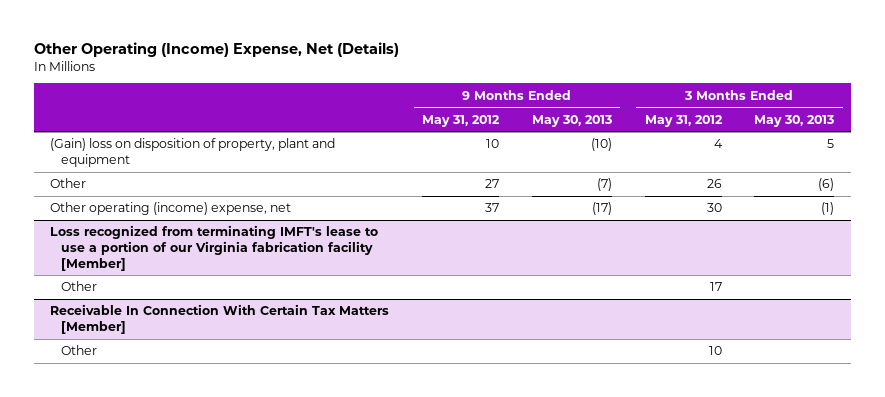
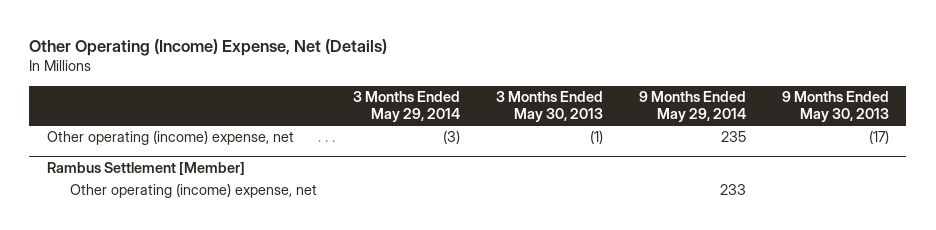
[422,114,501,127] May 31, 2012 -> none
[644,114,723,127] May 31, 2012 -> none
none -> [353,91,461,123] 3 Months Ended May 29, 2014
none -> [638,91,746,123] 9 Months Ended May 29, 2014
[50,138,336,168] (Gain) loss on disposition of property, plant and equipment -> none
[50,178,87,189] Other -> none
[50,225,379,271] Loss recognized from terminating IMFT's lease to use a portion of our Virginia fabrication facility [Member] -> none
[61,281,98,292] Other -> none
[50,304,390,335] Receivable In Connection With Certain Tax Matters [Member] -> none
[61,345,98,356] Other -> none
none -> [47,161,246,175] Rambus Settlement [Member]
none -> [70,183,318,199] Other operating (income) expense, net

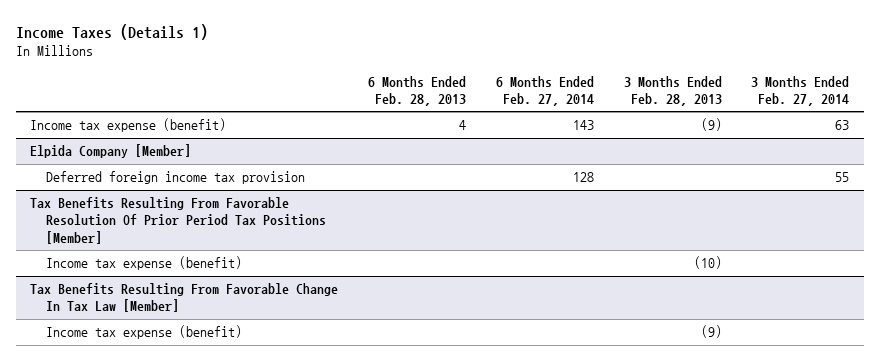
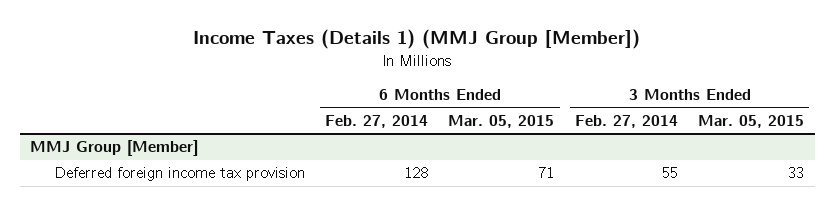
[15,23,208,40] Income Taxes (Details 1) -> [193,29,641,50] Income Taxes (Details 1) (MMJ Group [Member])
[368,75,467,106] 6 Months Ended Feb. 28, 2013 -> none
[623,75,722,106] 3 Months Ended Feb. 28, 2013 -> none
none -> [448,115,555,129] Mar. 05, 2015
none -> [698,115,805,129] Mar. 05, 2015
[30,118,227,133] Income tax expense (benefit) -> none
[30,144,192,159] Elpida Company [Member] -> [29,140,198,157] MMJ Group [Member]
[30,197,326,244] Tax Benefits Resulting From Favorable Resolution Of Prior Period Tax Positions [Member] -> none
[45,256,242,271] Income tax expense (benefit) -> none
[30,283,339,313] Tax Benefits Resulting From Favorable Change In Tax Law [Member] -> none
[45,325,242,340] Income tax expense (benefit) -> none

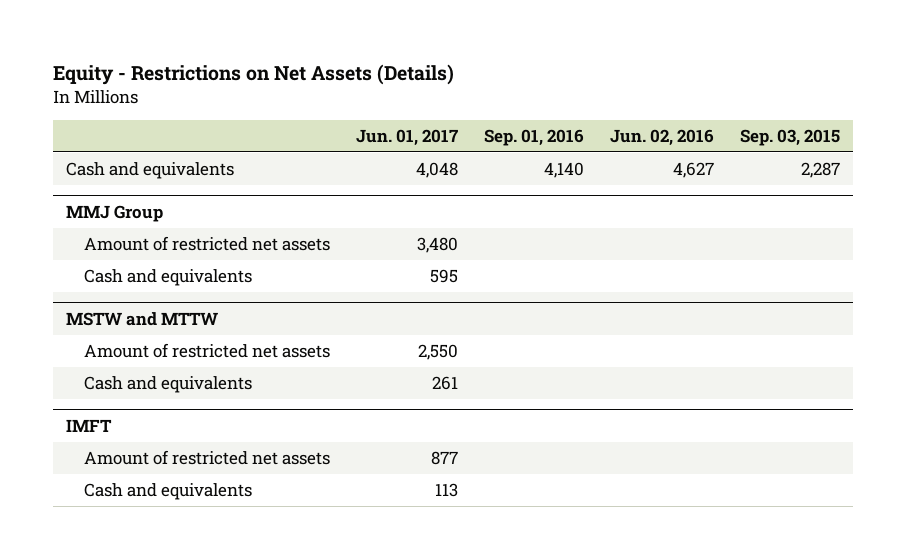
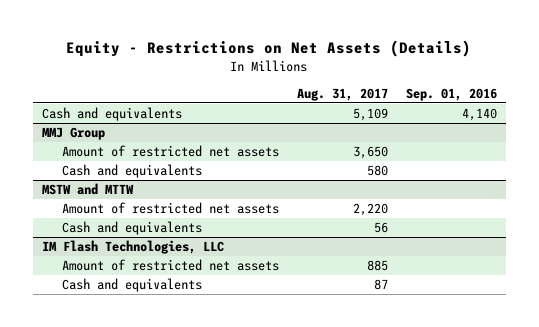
[356,128,459,146] Jun. 01, 2017 -> none
[610,128,715,146] Jun. 02, 2016 -> none
[740,128,841,146] Sep. 03, 2015 -> none
none -> [296,87,388,101] Aug. 31, 2017
[66,418,113,432] IMFT -> [42,240,225,255] IM Flash Technologies, LLC

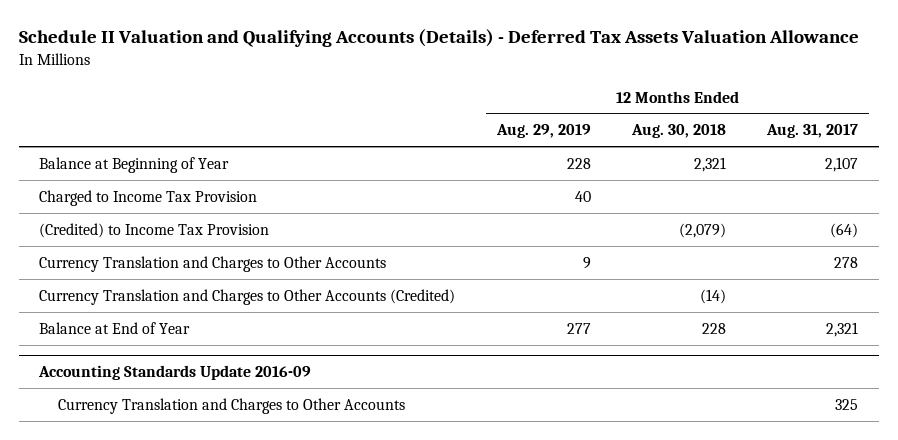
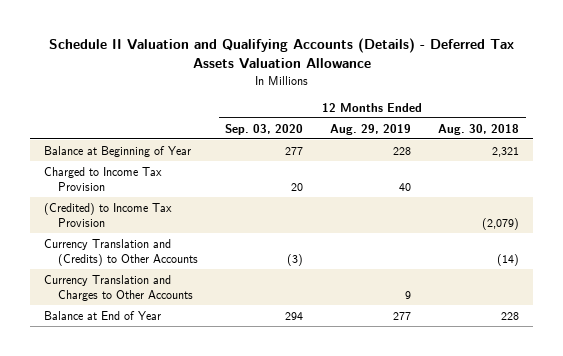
[766,124,859,139] Aug. 31, 2017 -> none
none -> [225,123,304,135] Sep. 03, 2020
none -> [43,238,199,267] Currency Translation and (Credits) to Other Accounts
[39,288,456,305] Currency Translation and Charges to Other Accounts (Credited) -> none
[38,364,312,380] Accounting Standards Update 2016-09 -> none
[57,397,405,414] Currency Translation and Charges to Other Accounts -> none

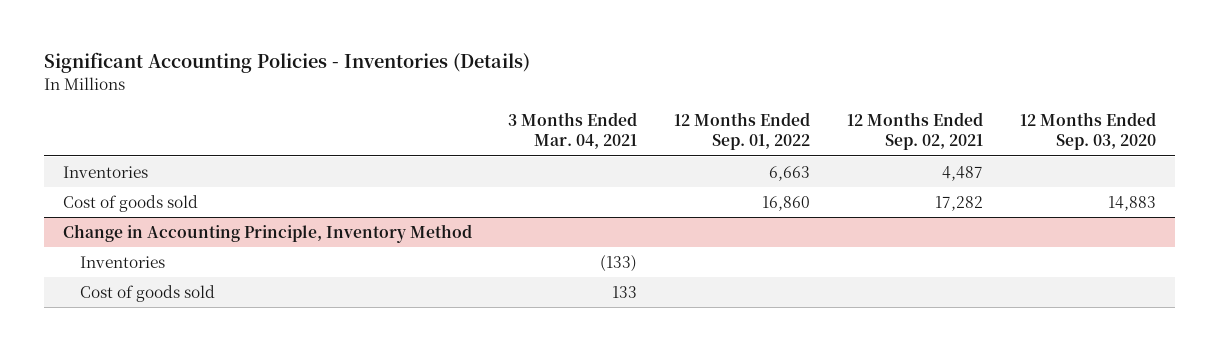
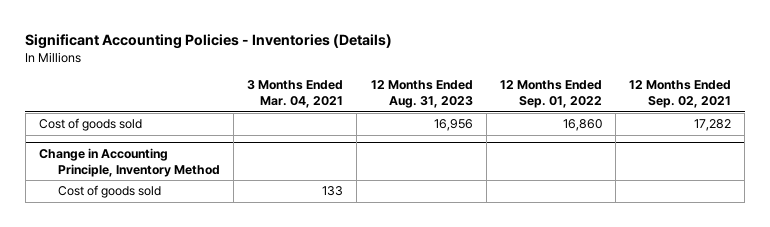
[1020,112,1157,151] 12 Months Ended Sep. 03, 2020 -> none
none -> [370,80,473,108] 12 Months Ended Aug. 31, 2023
[62,165,148,178] Inventories -> none
[79,255,165,268] Inventories -> none

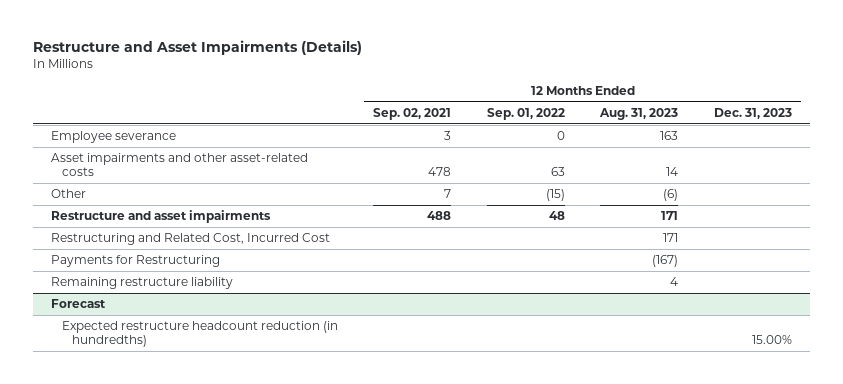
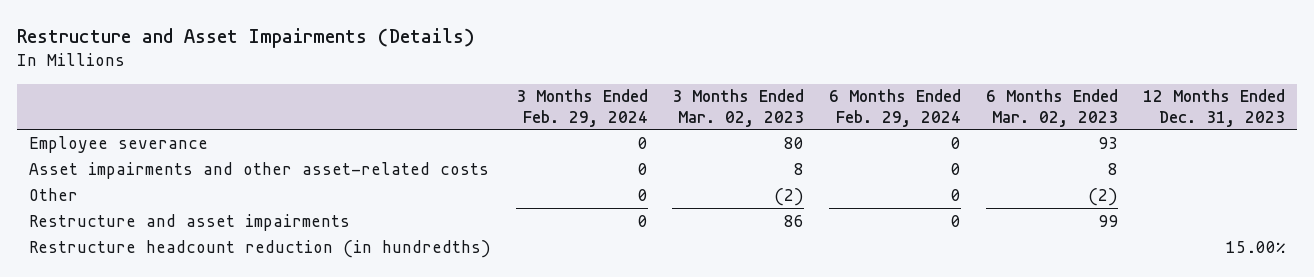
[373,108,452,121] Sep. 02, 2021 -> none
[486,108,565,121] Sep. 01, 2022 -> none
[599,108,679,121] Aug. 31, 2023 -> none
none -> [515,89,648,127] 3 Months Ended Feb. 29, 2024
none -> [672,89,805,127] 3 Months Ended Mar. 02, 2023
none -> [829,89,962,127] 6 Months Ended Feb. 29, 2024
none -> [985,89,1118,127] 6 Months Ended Mar. 02, 2023
[51,233,331,246] Restructuring and Related Cost, Incurred Cost -> none
[51,255,221,268] Payments for Restructuring -> none
[51,277,234,290] Remaining restructure liability -> none
[51,299,107,309] Forecast -> none
[61,321,338,348] Expected restructure headcount reduction (in hundredths) -> none
none -> [29,239,492,258] Restructure headcount reduction (in hundredths)

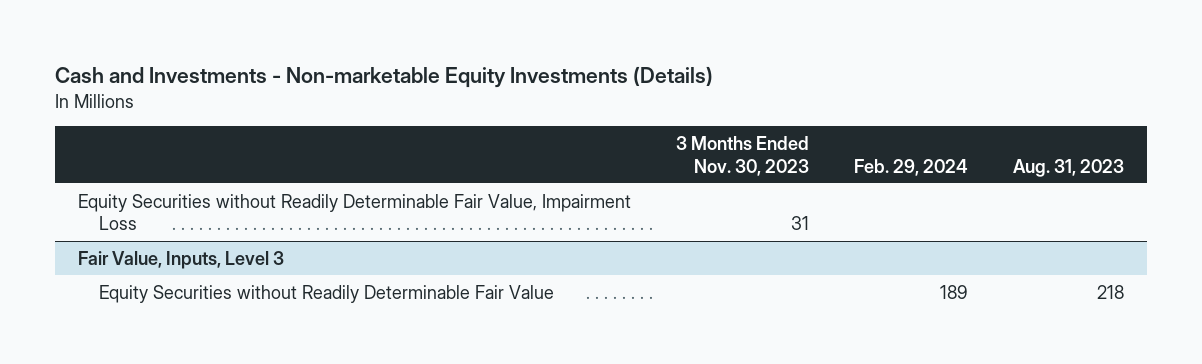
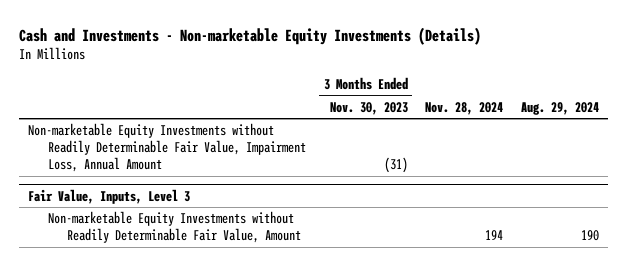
[854,158,969,176] Feb. 29, 2024 -> none
[1013,158,1125,177] Aug. 31, 2023 -> none
none -> [425,101,504,115] Nov. 28, 2024
none -> [521,101,600,115] Aug. 29, 2024
[77,193,631,231] Equity Securities without Readily Determinable Fair Value, Impairment Loss -> [28,123,306,173] Non-marketable Equity Investments without Readily Determinable Fair Value, Impairment Loss, Annual Amount
[790,216,809,231] 31 -> [383,157,408,174] (31)
[99,284,555,303] Equity Securities without Readily Determinable Fair Value -> [47,211,302,244] Non-marketable Equity Investments without Readily Determinable Fair Value, Amount

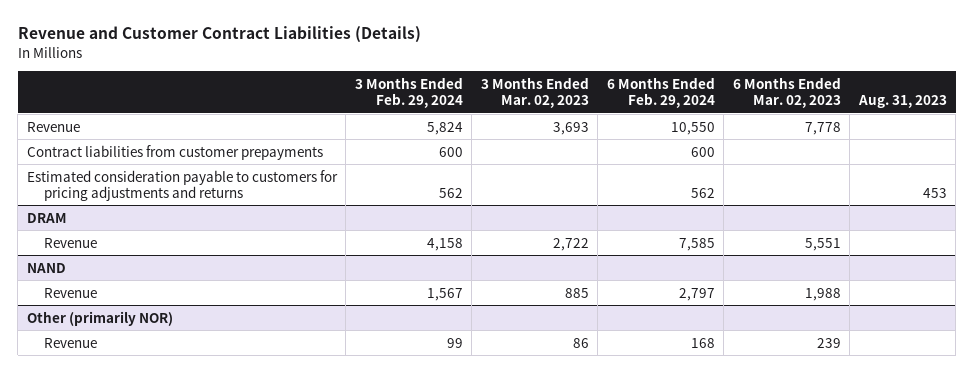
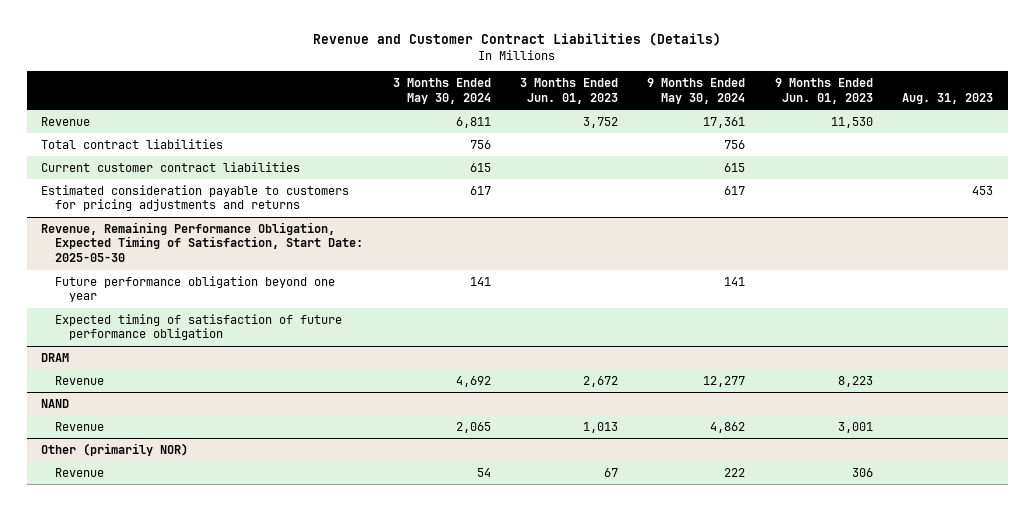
[354,76,463,108] 3 Months Ended Feb. 29, 2024 -> none
[480,76,589,108] 3 Months Ended Mar. 02, 2023 -> none
[606,76,715,108] 6 Months Ended Feb. 29, 2024 -> none
[732,76,841,108] 6 Months Ended Mar. 02, 2023 -> none
none -> [392,77,491,104] 3 Months Ended May 30, 2024
none -> [520,77,619,104] 3 Months Ended Jun. 01, 2023
none -> [647,77,746,104] 9 Months Ended May 30, 2024
none -> [774,77,873,104] 9 Months Ended Jun. 01, 2023
none -> [41,138,224,149] Total contract liabilities
[26,144,323,160] Contract liabilities from customer prepayments -> [41,161,301,172] Current customer contract liabilities
none -> [41,221,364,263] Revenue, Remaining Performance Obligation, Expected Timing of Satisfaction, Start Date: 2025-05-30
none -> [55,275,336,303] Future performance obligation beyond one year
none -> [55,313,343,341] Expected timing of satisfaction of future performance obligation

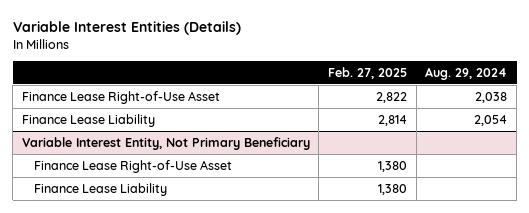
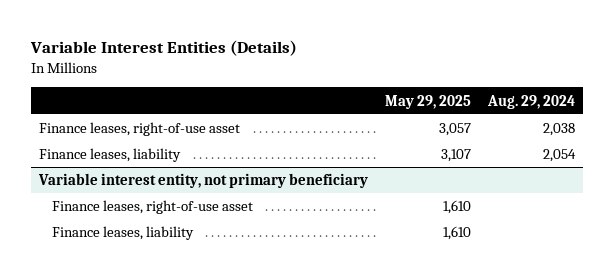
[328,66,408,79] Feb. 27, 2025 -> none
none -> [384,94,471,109] May 29, 2025
[21,90,220,104] Finance Lease Right-of-Use Asset -> [38,122,240,137] Finance leases, right-of-use asset
[21,113,155,127] Finance Lease Liability -> [38,148,181,163] Finance leases, liability
[21,136,310,150] Variable Interest Entity, Not Primary Beneficiary -> [37,173,368,189] Variable interest entity, not primary beneficiary
[33,159,232,173] Finance Lease Right-of-Use Asset -> [51,200,253,215] Finance leases, right-of-use asset
[33,182,167,196] Finance Lease Liability -> [51,226,194,241] Finance leases, liability

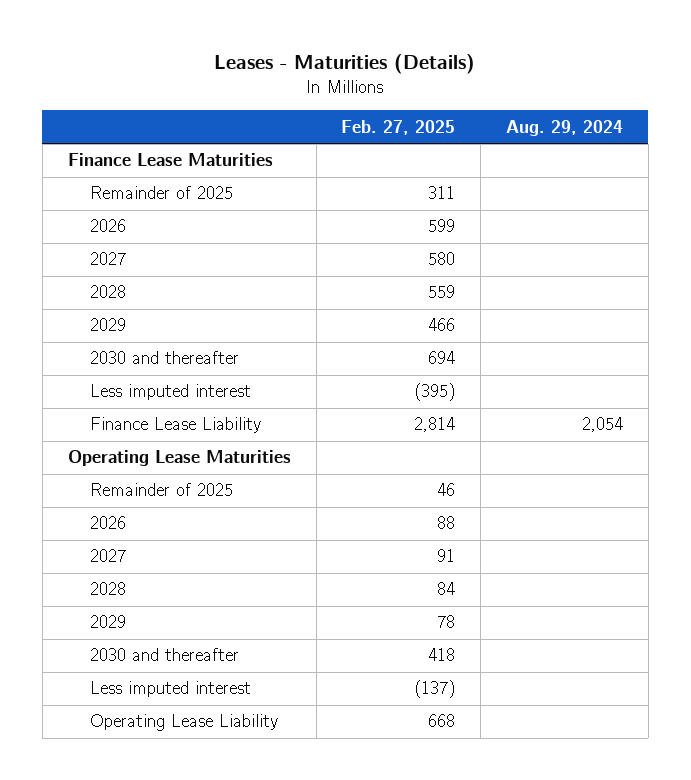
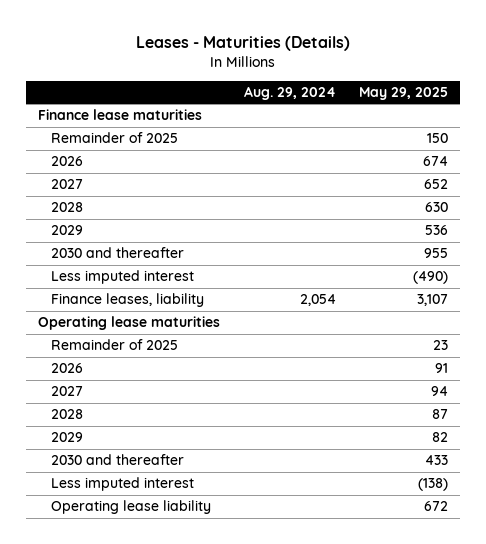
[341,119,456,135] Feb. 27, 2025 -> none
none -> [359,86,449,100] May 29, 2025
[67,153,273,167] Finance Lease Maturities -> [37,109,202,121] Finance lease maturities
[89,417,261,434] Finance Lease Liability -> [50,293,204,308] Finance leases, liability
[67,450,291,467] Operating Lease Maturities -> [37,316,220,331] Operating lease maturities
[89,714,278,732] Operating Lease Liability -> [50,500,211,515] Operating lease liability

